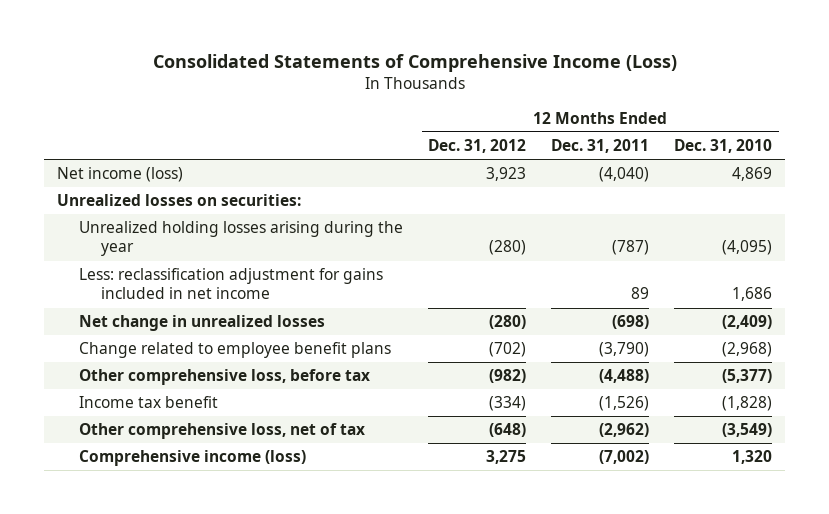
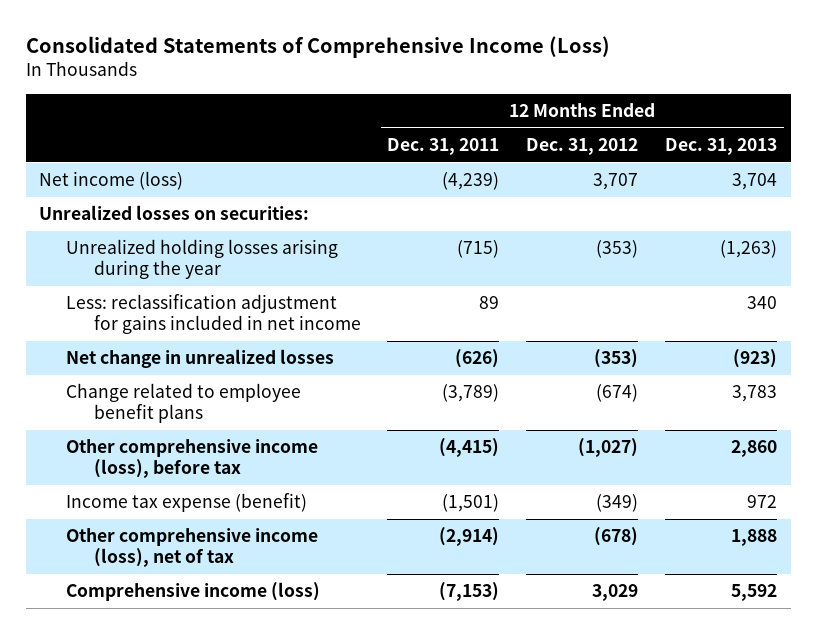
[674,139,773,154] Dec. 31, 2010 -> none
none -> [665,137,778,155] Dec. 31, 2013
[486,167,527,182] 3,923 -> [593,173,639,191] 3,707
[599,167,650,183] (4,040) -> [442,172,500,191] (4,239)
[489,240,527,256] (280) -> [596,240,639,259] (353)
[612,240,650,256] (787) -> [457,240,500,259] (715)
[489,315,527,330] (280) -> [594,349,639,369] (353)
[612,315,650,330] (698) -> [455,349,500,369] (626)
[489,342,527,358] (702) -> [596,384,639,403] (674)
[599,342,650,358] (3,790) -> [442,384,500,403] (3,789)
[78,369,370,386] Other comprehensive loss, before tax -> [66,439,319,478] Other comprehensive income (loss), before tax
[489,369,527,384] (982) -> [578,438,639,458] (1,027)
[599,369,650,384] (4,488) -> [439,438,500,458] (4,415)
[78,396,218,409] Income tax benefit -> [66,493,308,513] Income tax expense (benefit)
[489,396,527,412] (334) -> [596,494,639,513] (349)
[599,396,650,412] (1,526) -> [442,494,500,513] (1,501)
[78,423,365,440] Other comprehensive loss, net of tax -> [66,528,319,567] Other comprehensive income (loss), net of tax
[489,423,527,438] (648) -> [594,527,639,547] (678)
[599,423,650,438] (2,962) -> [439,527,500,547] (2,914)
[486,450,527,465] 3,275 -> [592,584,639,602] 3,029
[599,450,650,465] (7,002) -> [439,582,500,602] (7,153)

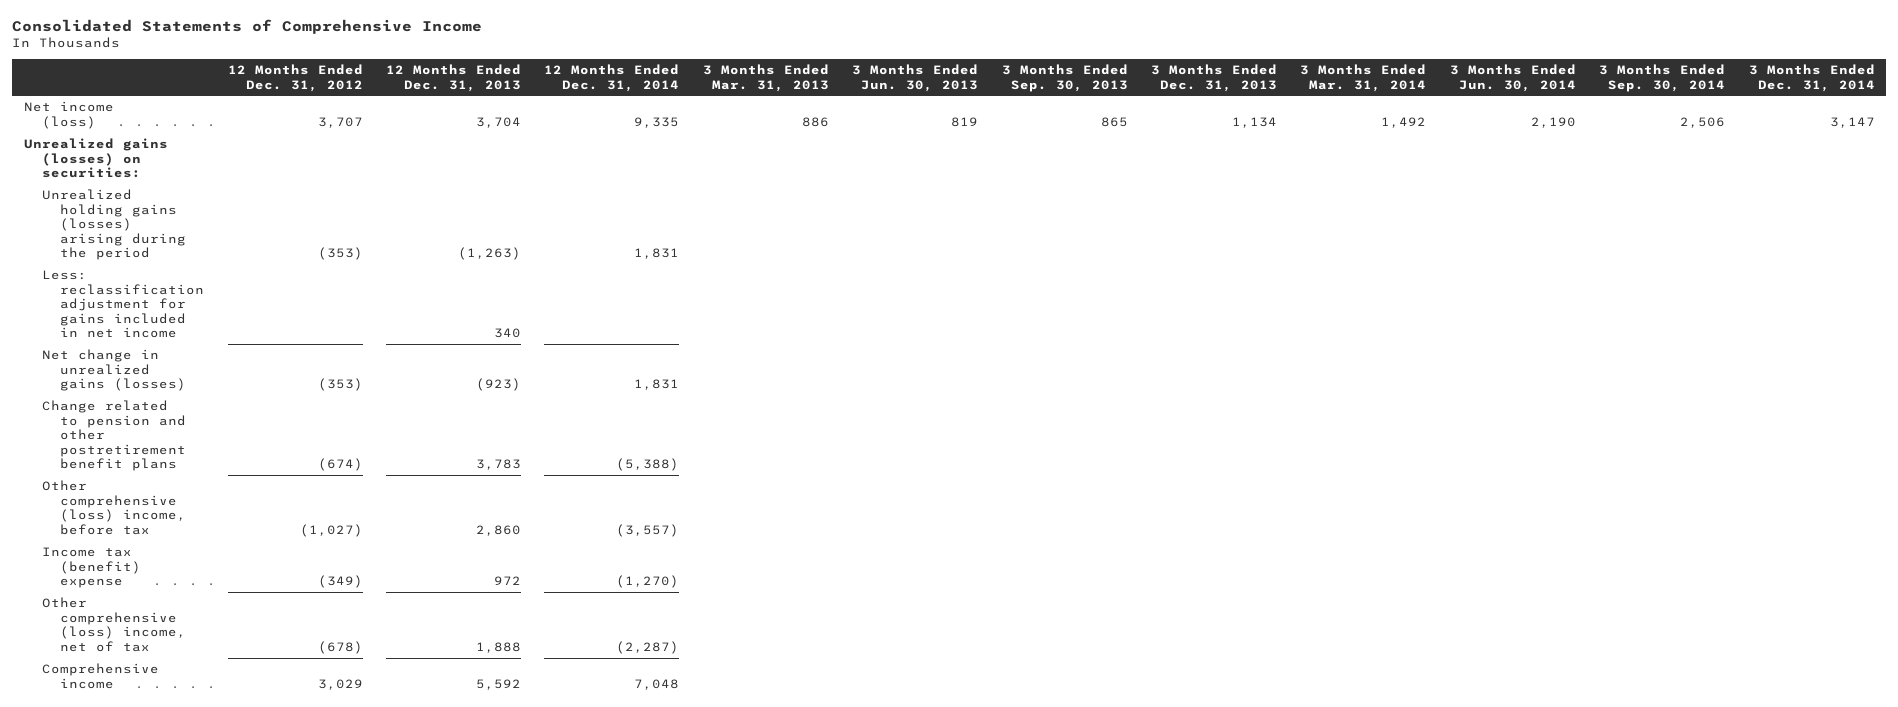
[25,35,610,58] Consolidated Statements of Comprehensive Income (Loss) -> [12,18,483,34] Consolidated Statements of Comprehensive Income
[387,137,500,155] Dec. 31, 2011 -> none
none -> [544,64,680,92] 12 Months Ended Dec. 31, 2014
none -> [702,64,829,92] 3 Months Ended Mar. 31, 2013
none -> [852,64,979,92] 3 Months Ended Jun. 30, 2013
none -> [1001,64,1128,92] 3 Months Ended Sep. 30, 2013
none -> [1150,64,1277,92] 3 Months Ended Dec. 31, 2013
none -> [1300,64,1427,92] 3 Months Ended Mar. 31, 2014
none -> [1449,64,1576,92] 3 Months Ended Jun. 30, 2014
none -> [1599,64,1726,92] 3 Months Ended Sep. 30, 2014
none -> [1748,64,1875,92] 3 Months Ended Dec. 31, 2014
[39,205,310,221] Unrealized losses on securities: -> [23,138,168,179] Unrealized gains (losses) on securities:
[66,239,339,279] Unrealized holding losses arising during the year -> [41,189,187,261] Unrealized holding gains (losses) arising during the period
[66,349,335,369] Net change in unrealized losses -> [41,349,187,392] Net change in unrealized gains (losses)
[66,383,302,423] Change related to employee benefit plans -> [41,400,187,472] Change related to pension and other postretirement benefit plans
[66,439,319,478] Other comprehensive income (loss), before tax -> [41,480,187,535] Other comprehensive (loss) income, before tax
[66,493,308,513] Income tax expense (benefit) -> [41,547,142,589] Income tax (benefit) expense
[66,528,319,567] Other comprehensive income (loss), net of tax -> [41,597,187,652] Other comprehensive (loss) income, net of tax
[66,582,321,602] Comprehensive income (loss) -> [41,663,159,689] Comprehensive income

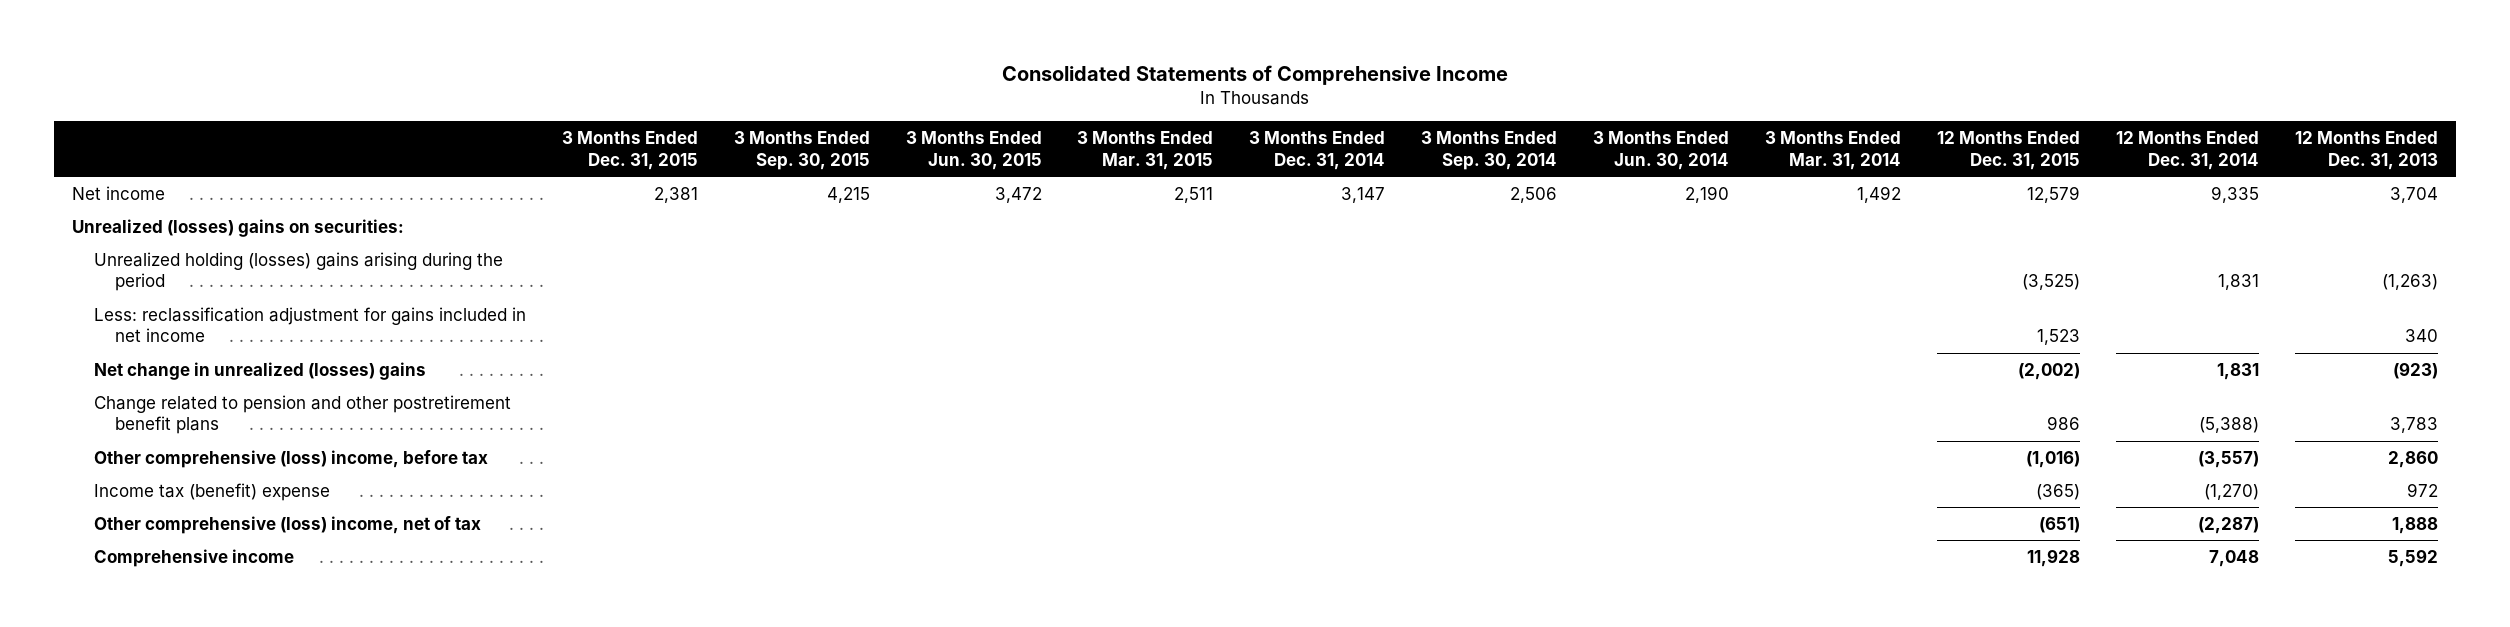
[227,64,363,92] 12 Months Ended Dec. 31, 2012 -> none
[702,64,829,92] 3 Months Ended Mar. 31, 2013 -> none
[852,64,979,92] 3 Months Ended Jun. 30, 2013 -> none
[1001,64,1128,92] 3 Months Ended Sep. 30, 2013 -> none
[1150,64,1277,92] 3 Months Ended Dec. 31, 2013 -> none
none -> [561,131,698,170] 3 Months Ended Dec. 31, 2015
none -> [733,131,870,170] 3 Months Ended Sep. 30, 2015
none -> [905,131,1042,170] 3 Months Ended Jun. 30, 2015
none -> [1077,131,1214,170] 3 Months Ended Mar. 31, 2015
none -> [1937,131,2081,170] 12 Months Ended Dec. 31, 2015
[23,101,114,129] Net income (loss) -> [72,185,166,200] Net income
[23,138,168,179] Unrealized gains (losses) on securities: -> [72,218,405,237] Unrealized (losses) gains on securities:
[41,189,187,261] Unrealized holding gains (losses) arising during the period -> [93,251,503,292] Unrealized holding (losses) gains arising during the period
[41,349,187,392] Net change in unrealized gains (losses) -> [93,361,426,380] Net change in unrealized (losses) gains

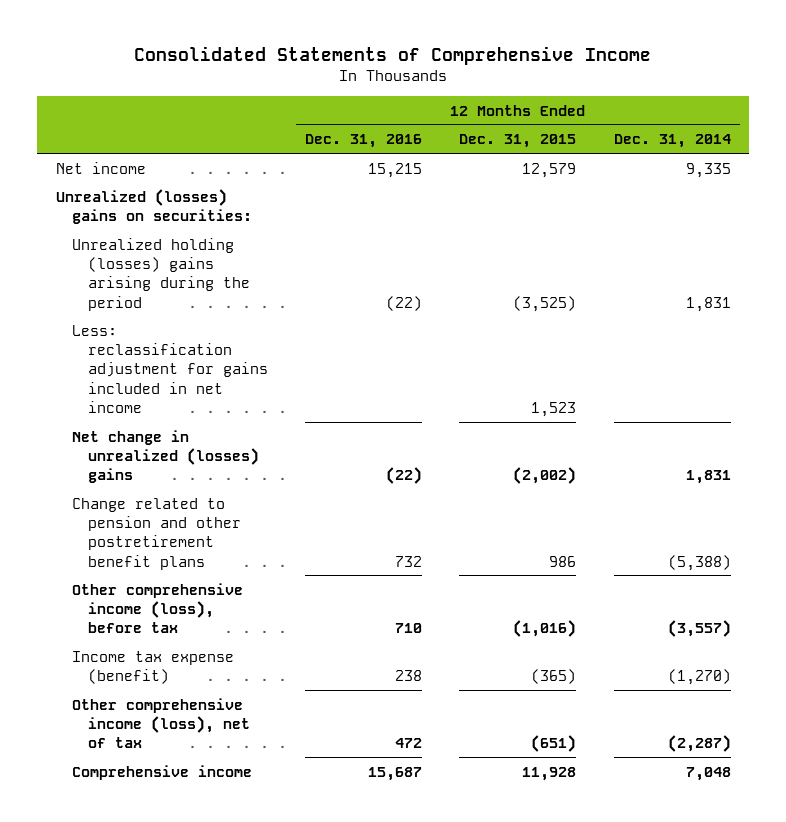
[561,131,698,170] 3 Months Ended Dec. 31, 2015 -> none
[733,131,870,170] 3 Months Ended Sep. 30, 2015 -> none
[905,131,1042,170] 3 Months Ended Jun. 30, 2015 -> none
[1077,131,1214,170] 3 Months Ended Mar. 31, 2015 -> none
[1249,131,1386,170] 3 Months Ended Dec. 31, 2014 -> none
[1421,131,1558,170] 3 Months Ended Sep. 30, 2014 -> none
[1593,131,1730,170] 3 Months Ended Jun. 30, 2014 -> none
[1765,131,1902,170] 3 Months Ended Mar. 31, 2014 -> none
[2294,131,2438,170] 12 Months Ended Dec. 31, 2013 -> none
none -> [305,134,423,149] Dec. 31, 2016
[93,449,488,468] Other comprehensive (loss) income, before tax -> [71,582,243,634] Other comprehensive income (loss), before tax
[93,482,330,501] Income tax (benefit) expense -> [71,650,234,684] Income tax expense (benefit)
[93,515,481,534] Other comprehensive (loss) income, net of tax -> [71,697,251,749] Other comprehensive income (loss), net of tax

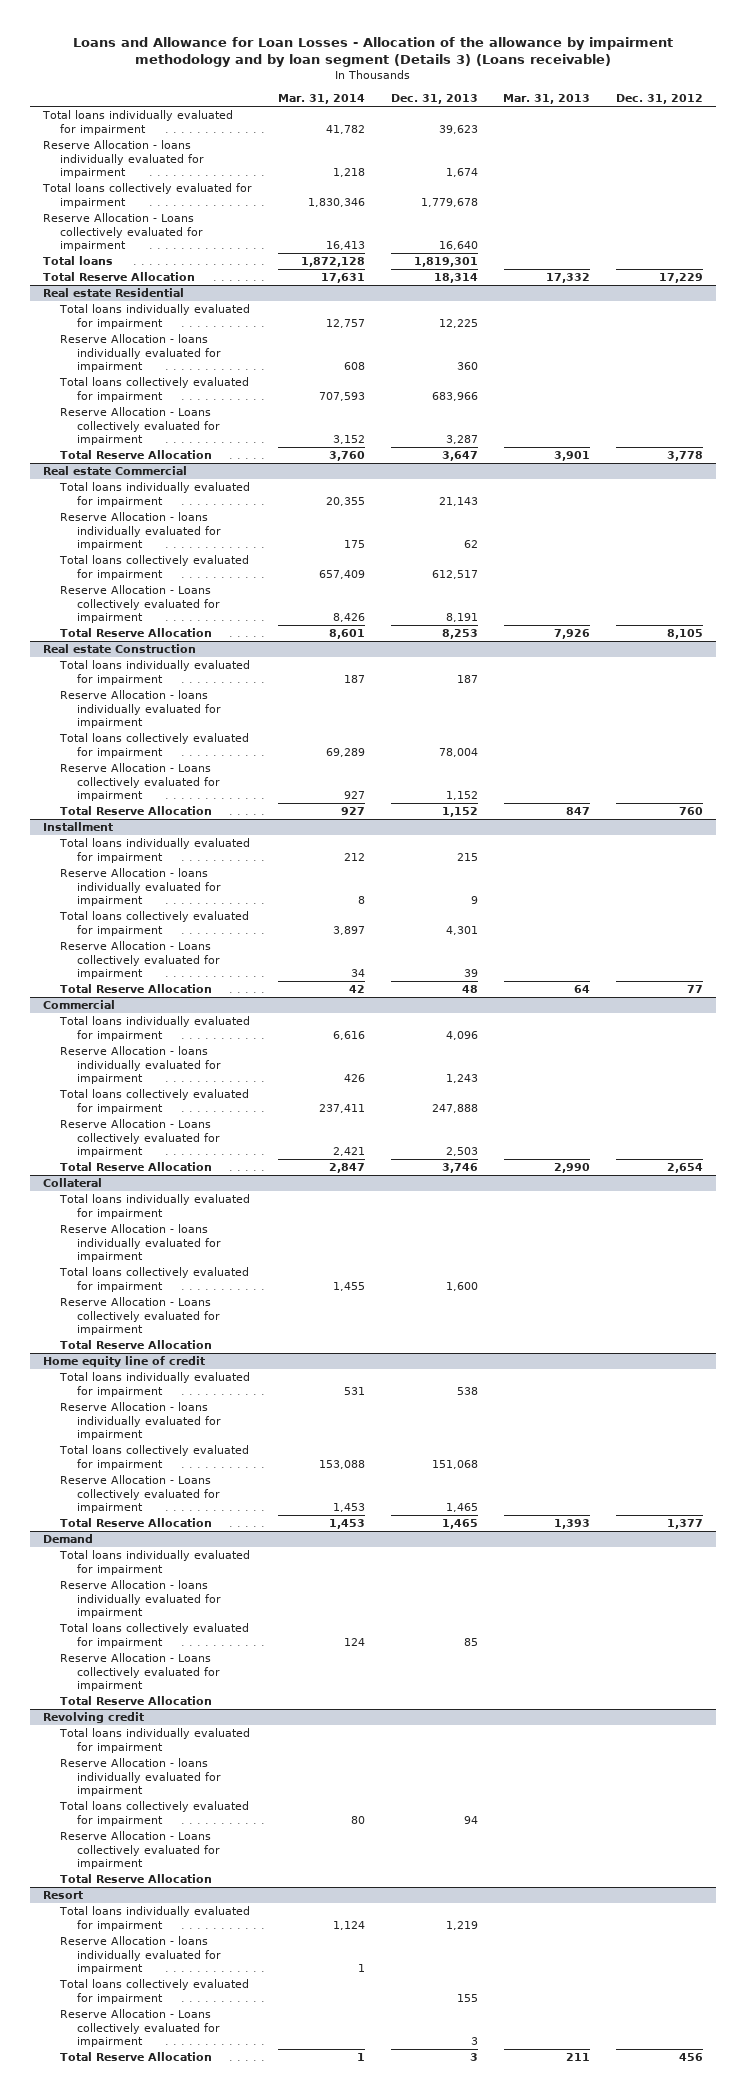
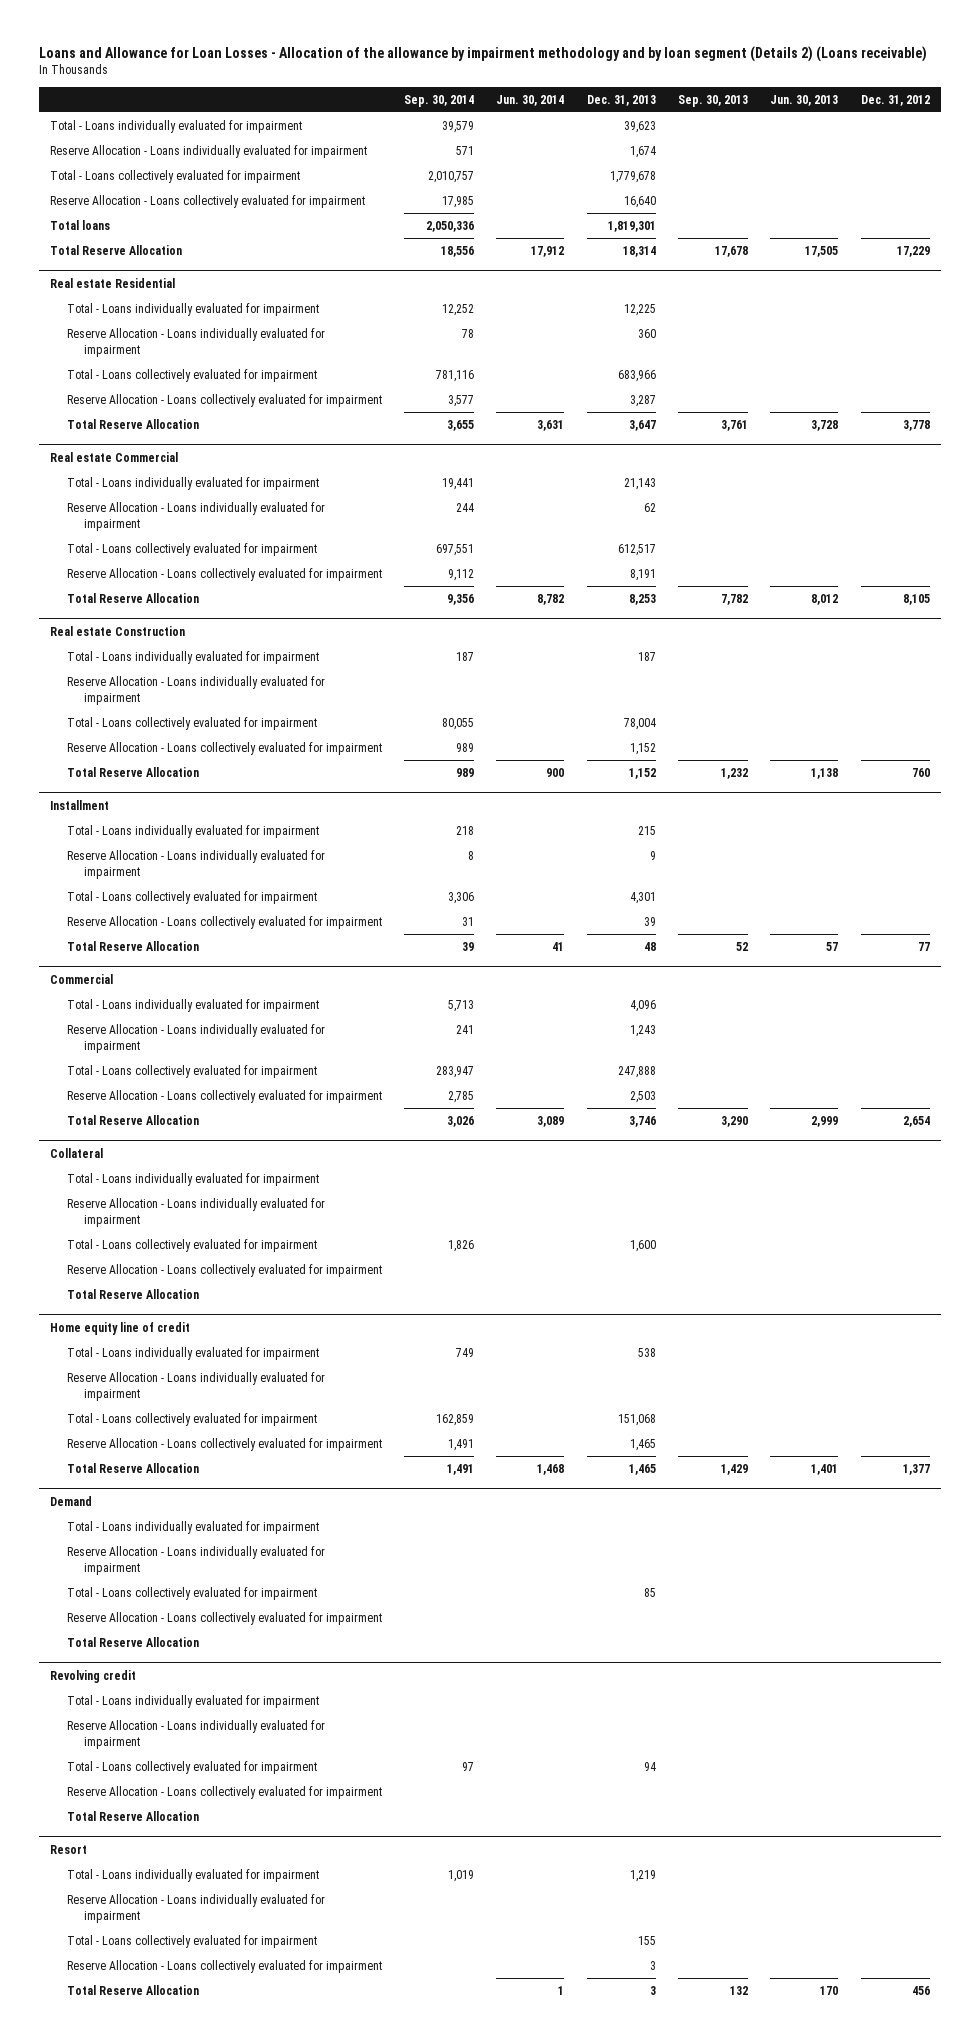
[73,37,674,68] Loans and Allowance for Loan Losses - Allocation of the allowance by impairment methodology and by loan segment (Details 3) (Loans receivable) -> [38,45,927,62] Loans and Allowance for Loan Losses - Allocation of the allowance by impairment methodology and by loan segment (Details 2) (Loans receivable)
[277,94,365,105] Mar. 31, 2014 -> none
[503,94,591,105] Mar. 31, 2013 -> none
none -> [404,94,475,107] Sep. 30, 2014
none -> [496,94,565,106] Jun. 30, 2014
none -> [677,94,748,107] Sep. 30, 2013
none -> [770,94,839,106] Jun. 30, 2013
[41,110,233,135] Total loans individually evaluated for impairment -> [50,119,303,133] Total - Loans individually evaluated for impairment
[42,140,204,179] Reserve Allocation - loans individually evaluated for impairment -> [50,144,368,158] Reserve Allocation - Loans individually evaluated for impairment
[41,183,252,208] Total loans collectively evaluated for impairment -> [50,169,301,183] Total - Loans collectively evaluated for impairment
[58,304,250,329] Total loans individually evaluated for impairment -> [66,302,319,316] Total - Loans individually evaluated for impairment
[59,334,221,373] Reserve Allocation - loans individually evaluated for impairment -> [66,327,325,357] Reserve Allocation - Loans individually evaluated for impairment
[58,377,249,402] Total loans collectively evaluated for impairment -> [66,368,317,382] Total - Loans collectively evaluated for impairment
[58,482,250,507] Total loans individually evaluated for impairment -> [66,476,319,490] Total - Loans individually evaluated for impairment
[59,512,221,551] Reserve Allocation - loans individually evaluated for impairment -> [66,501,325,531] Reserve Allocation - Loans individually evaluated for impairment
[58,555,249,580] Total loans collectively evaluated for impairment -> [66,542,317,556] Total - Loans collectively evaluated for impairment
[58,660,250,685] Total loans individually evaluated for impairment -> [66,650,319,664] Total - Loans individually evaluated for impairment
[59,690,221,729] Reserve Allocation - loans individually evaluated for impairment -> [66,675,325,705] Reserve Allocation - Loans individually evaluated for impairment
[58,733,249,758] Total loans collectively evaluated for impairment -> [66,716,317,730] Total - Loans collectively evaluated for impairment
[58,838,250,863] Total loans individually evaluated for impairment -> [66,824,319,838] Total - Loans individually evaluated for impairment
[59,868,221,907] Reserve Allocation - loans individually evaluated for impairment -> [66,849,325,879] Reserve Allocation - Loans individually evaluated for impairment
[58,911,249,936] Total loans collectively evaluated for impairment -> [66,890,317,904] Total - Loans collectively evaluated for impairment
[58,1016,250,1041] Total loans individually evaluated for impairment -> [66,998,319,1012] Total - Loans individually evaluated for impairment
[59,1046,221,1085] Reserve Allocation - loans individually evaluated for impairment -> [66,1023,325,1053] Reserve Allocation - Loans individually evaluated for impairment
[58,1089,249,1114] Total loans collectively evaluated for impairment -> [66,1064,317,1078] Total - Loans collectively evaluated for impairment
[58,1194,250,1219] Total loans individually evaluated for impairment -> [66,1172,319,1186] Total - Loans individually evaluated for impairment
[59,1224,221,1263] Reserve Allocation - loans individually evaluated for impairment -> [66,1197,325,1227] Reserve Allocation - Loans individually evaluated for impairment
[58,1267,249,1292] Total loans collectively evaluated for impairment -> [66,1238,317,1252] Total - Loans collectively evaluated for impairment
[58,1372,250,1397] Total loans individually evaluated for impairment -> [66,1346,319,1360] Total - Loans individually evaluated for impairment
[59,1402,221,1441] Reserve Allocation - loans individually evaluated for impairment -> [66,1371,325,1401] Reserve Allocation - Loans individually evaluated for impairment
[58,1445,249,1470] Total loans collectively evaluated for impairment -> [66,1412,317,1426] Total - Loans collectively evaluated for impairment
[58,1550,250,1575] Total loans individually evaluated for impairment -> [66,1520,319,1534] Total - Loans individually evaluated for impairment
[59,1580,221,1619] Reserve Allocation - loans individually evaluated for impairment -> [66,1545,325,1575] Reserve Allocation - Loans individually evaluated for impairment
[58,1623,249,1648] Total loans collectively evaluated for impairment -> [66,1586,317,1600] Total - Loans collectively evaluated for impairment
[58,1728,250,1753] Total loans individually evaluated for impairment -> [66,1694,319,1708] Total - Loans individually evaluated for impairment
[59,1758,221,1797] Reserve Allocation - loans individually evaluated for impairment -> [66,1719,325,1749] Reserve Allocation - Loans individually evaluated for impairment
[58,1801,249,1826] Total loans collectively evaluated for impairment -> [66,1760,317,1774] Total - Loans collectively evaluated for impairment
[58,1906,250,1931] Total loans individually evaluated for impairment -> [66,1868,319,1882] Total - Loans individually evaluated for impairment
[59,1936,221,1975] Reserve Allocation - loans individually evaluated for impairment -> [66,1893,325,1923] Reserve Allocation - Loans individually evaluated for impairment
[58,1979,249,2004] Total loans collectively evaluated for impairment -> [66,1934,317,1948] Total - Loans collectively evaluated for impairment

